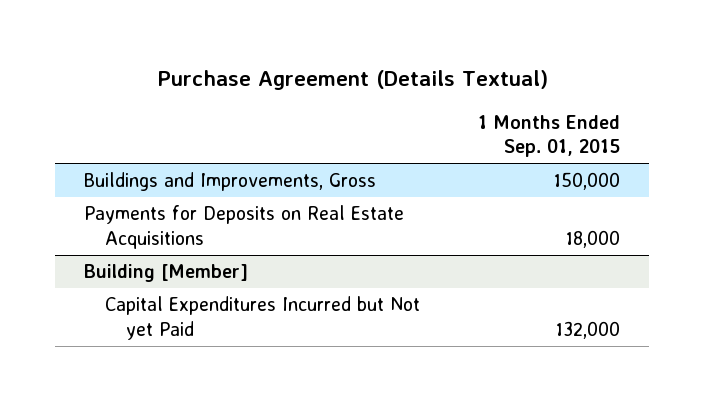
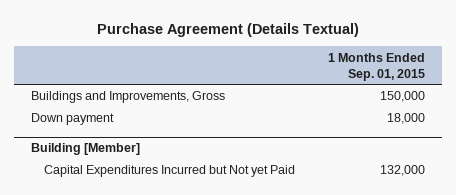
[84,205,405,249] Payments for Deposits on Real Estate Acquisitions -> none
none -> [31,113,115,126] Down payment

